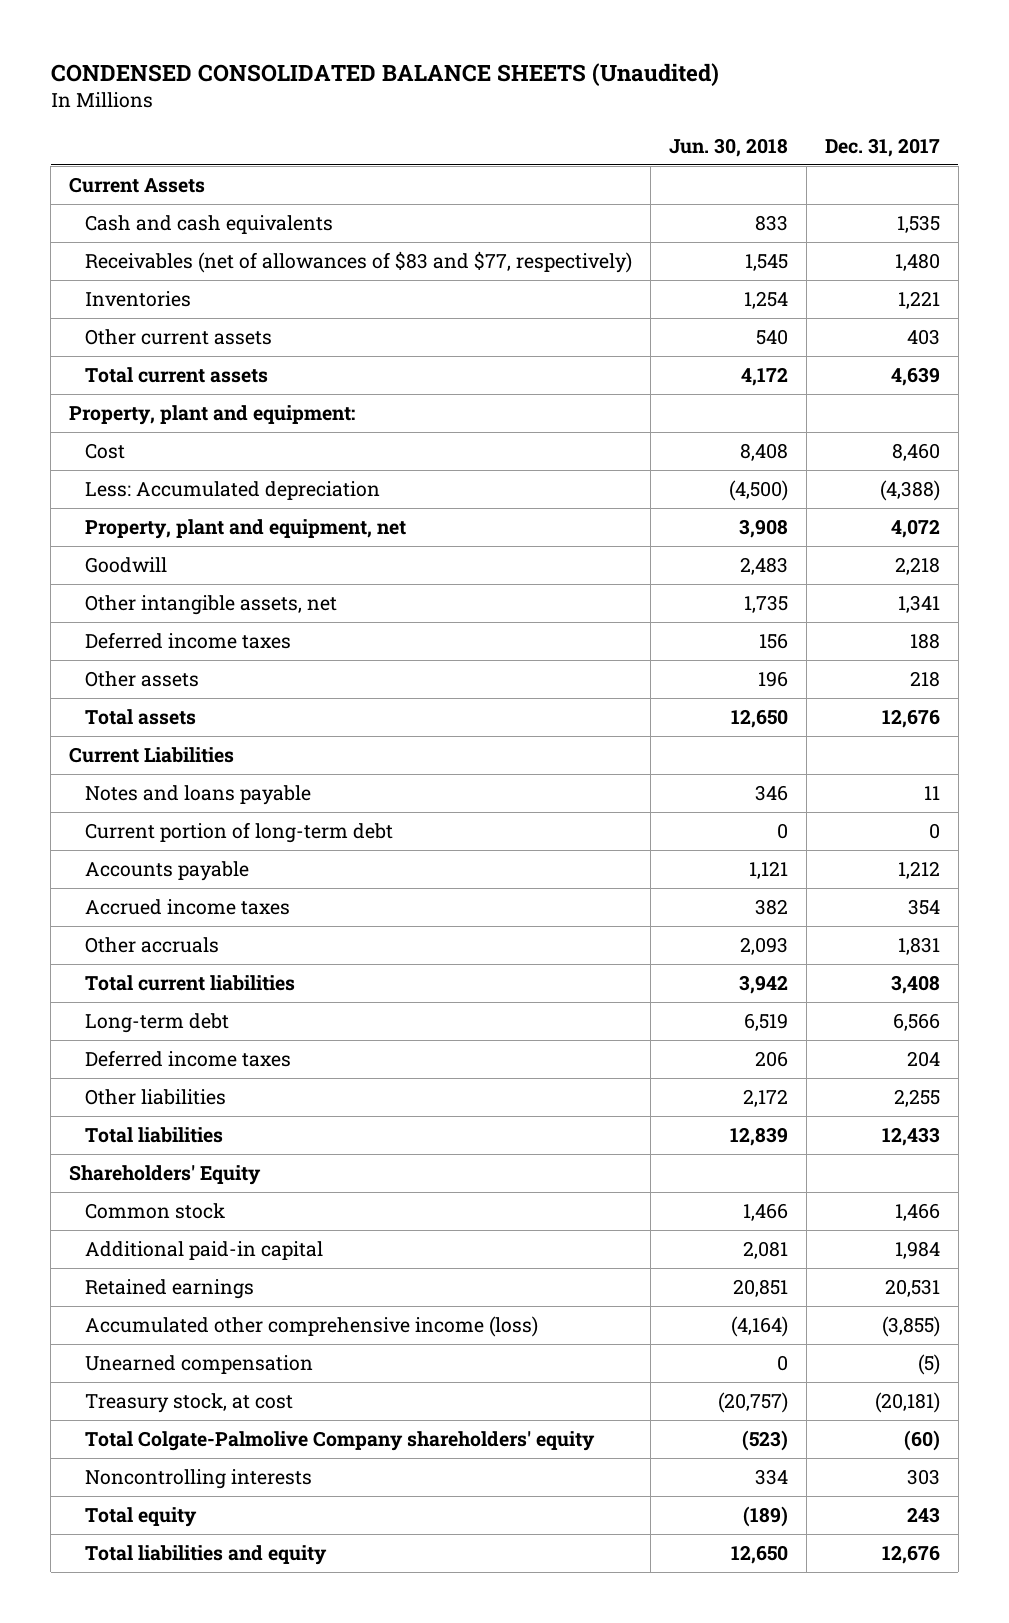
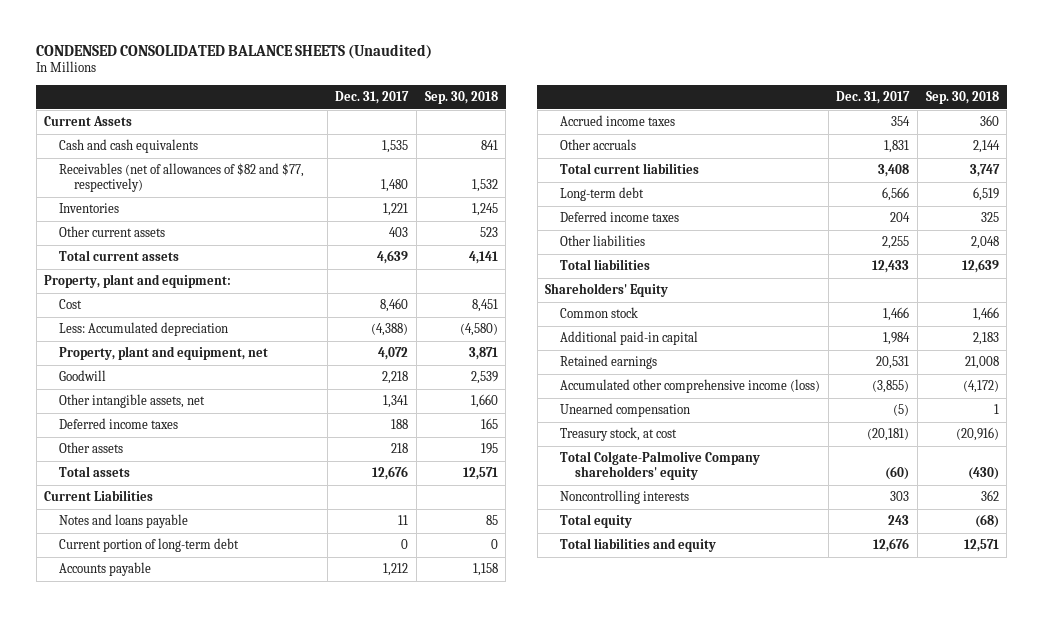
[669,137,789,157] Jun. 30, 2018 -> none
none -> [424,91,498,105] Sep. 30, 2018
[85,251,633,274] Receivables (net of allowances of $83 and $77, respectively) -> [59,163,305,193] Receivables (net of allowances of $82 and $77, respectively)

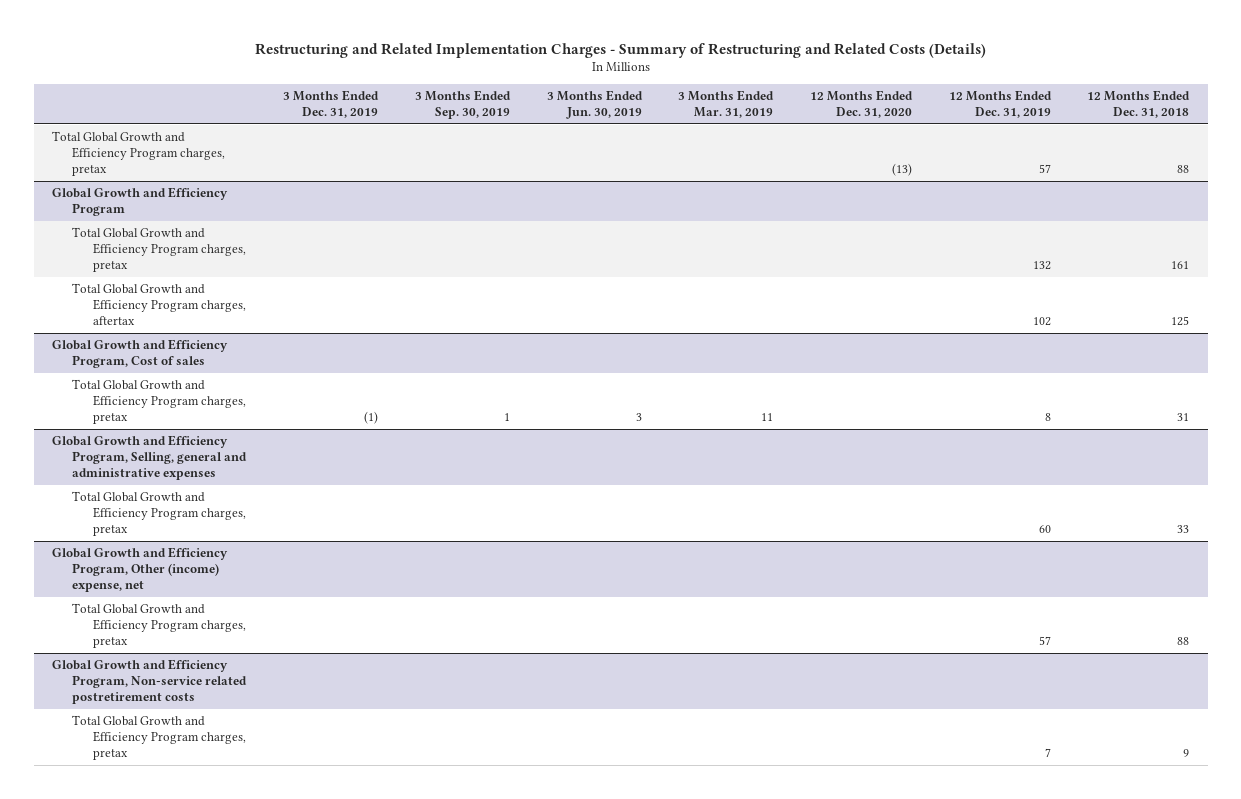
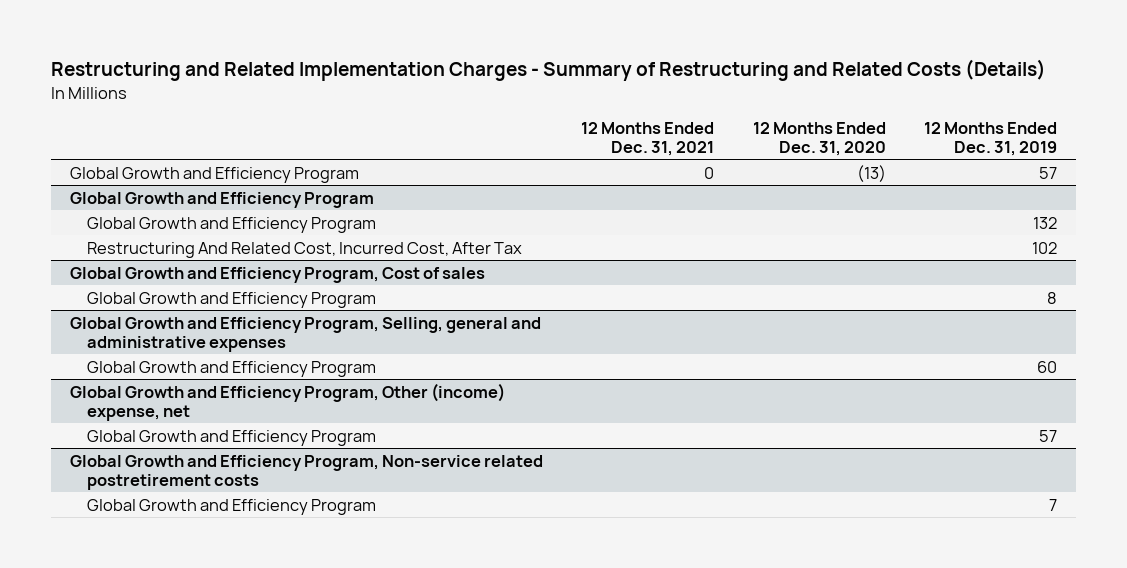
[283,89,380,118] 3 Months Ended Dec. 31, 2019 -> none
[414,89,511,119] 3 Months Ended Sep. 30, 2019 -> none
[546,89,643,119] 3 Months Ended Jun. 30, 2019 -> none
[678,89,775,118] 3 Months Ended Mar. 31, 2019 -> none
[1087,89,1191,118] 12 Months Ended Dec. 31, 2018 -> none
none -> [581,121,715,156] 12 Months Ended Dec. 31, 2021
[51,131,226,177] Total Global Growth and Efficiency Program charges, pretax -> [69,166,359,183] Global Growth and Efficiency Program
[72,227,246,273] Total Global Growth and Efficiency Program charges, pretax -> [87,216,377,233] Global Growth and Efficiency Program
[72,283,246,326] Total Global Growth and Efficiency Program charges, aftertax -> [87,241,523,258] Restructuring And Related Cost, Incurred Cost, After Tax
[72,379,246,425] Total Global Growth and Efficiency Program charges, pretax -> [87,291,377,308] Global Growth and Efficiency Program
[72,491,246,537] Total Global Growth and Efficiency Program charges, pretax -> [87,360,377,377] Global Growth and Efficiency Program
[72,603,246,649] Total Global Growth and Efficiency Program charges, pretax -> [87,429,377,446] Global Growth and Efficiency Program
[72,715,246,761] Total Global Growth and Efficiency Program charges, pretax -> [87,498,377,515] Global Growth and Efficiency Program

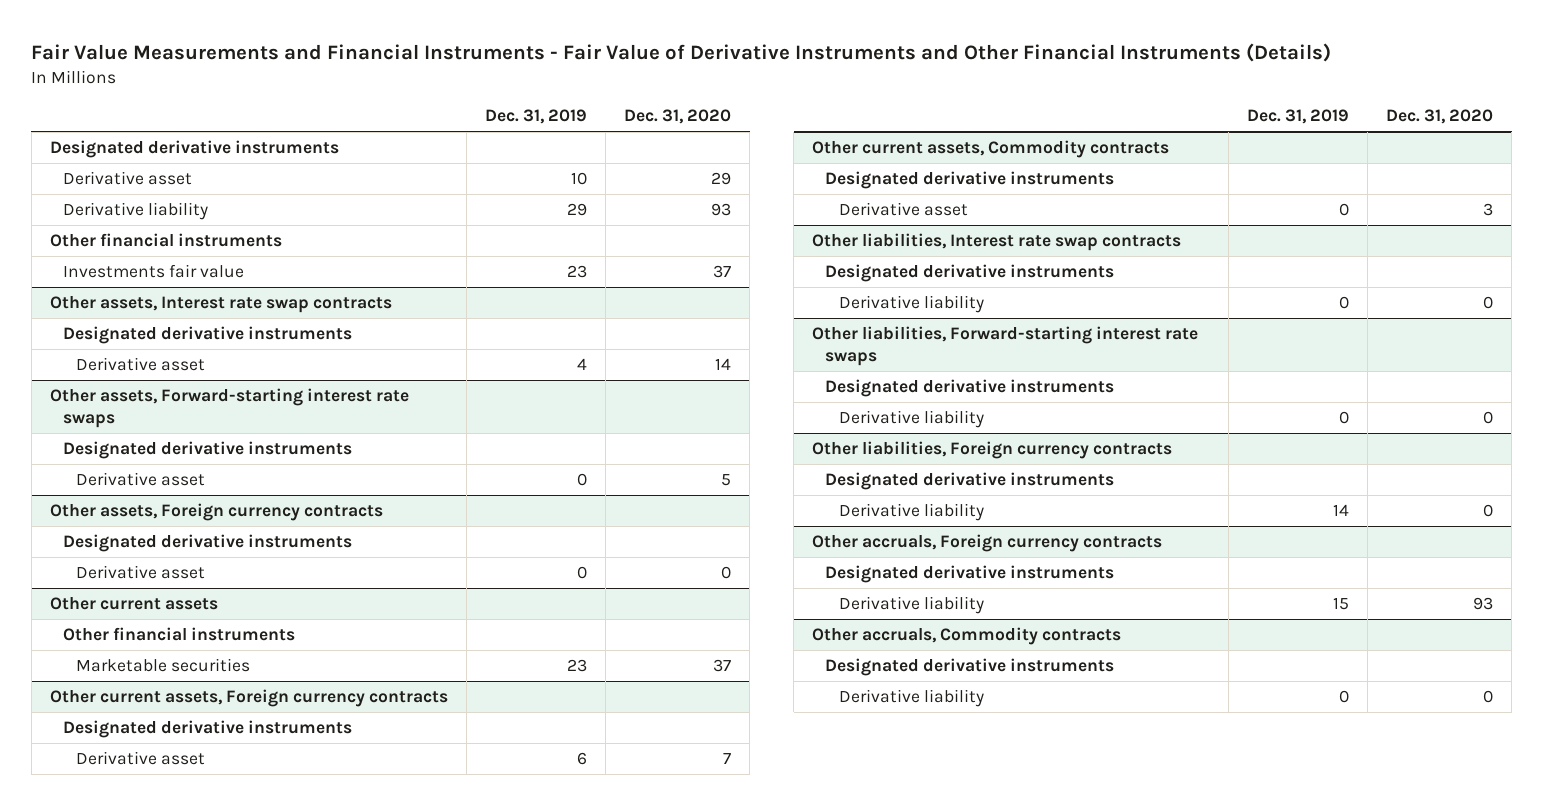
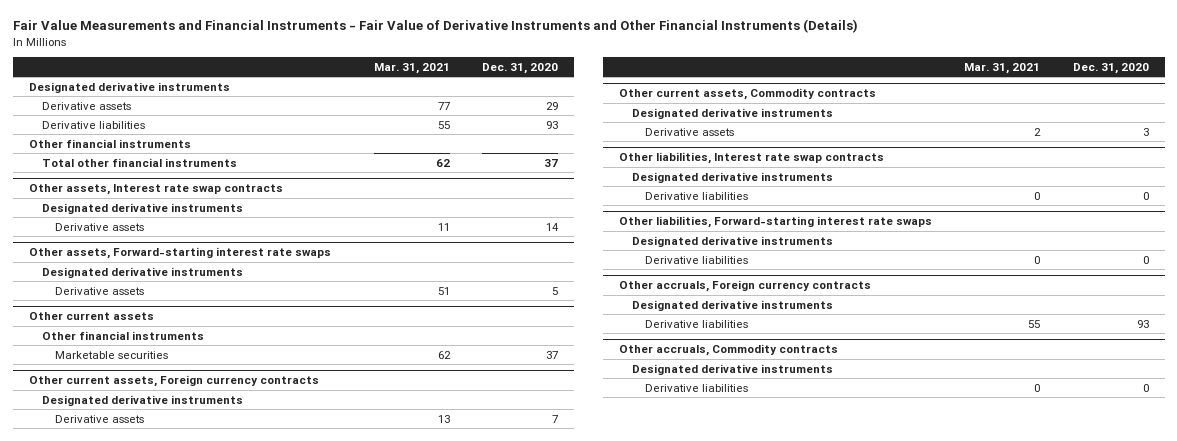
[485,109,588,125] Dec. 31, 2019 -> none
none -> [373,62,450,74] Mar. 31, 2021
[63,171,193,186] Derivative asset -> [41,101,131,110] Derivative assets
[63,202,209,221] Derivative liability -> [41,120,145,129] Derivative liabilities
[63,264,245,279] Investments fair value -> [41,157,237,167] Total other financial instruments
[76,357,206,372] Derivative asset -> [54,222,144,231] Derivative assets
[49,503,383,522] Other assets, Foreign currency contracts -> none
[63,534,353,553] Designated derivative instruments -> none
[76,565,206,580] Derivative asset -> none
[76,472,206,487] Derivative asset -> [54,286,144,295] Derivative assets
[76,751,206,766] Derivative asset -> [54,414,144,423] Derivative assets
[838,202,968,217] Derivative asset -> [645,127,735,136] Derivative assets
[838,295,984,314] Derivative liability -> [645,191,749,200] Derivative liabilities
[812,441,1173,460] Other liabilities, Foreign currency contracts -> none
[825,472,1115,491] Designated derivative instruments -> none
[838,503,984,522] Derivative liability -> none
[838,410,984,429] Derivative liability -> [645,255,749,264] Derivative liabilities
[838,596,984,615] Derivative liability -> [645,319,749,328] Derivative liabilities
[838,689,984,708] Derivative liability -> [645,383,749,392] Derivative liabilities

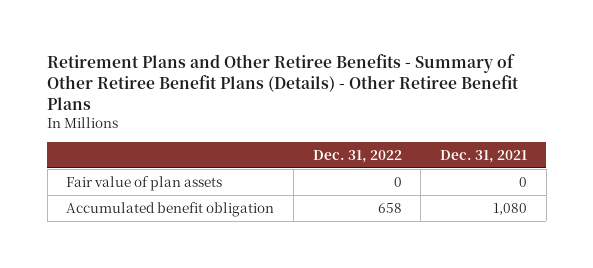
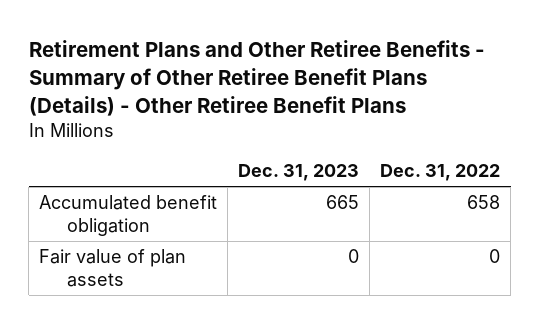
[440,149,528,163] Dec. 31, 2021 -> none
none -> [238,164,360,182] Dec. 31, 2023
[66,175,223,191] Fair value of plan assets -> [39,249,187,288] Fair value of plan assets

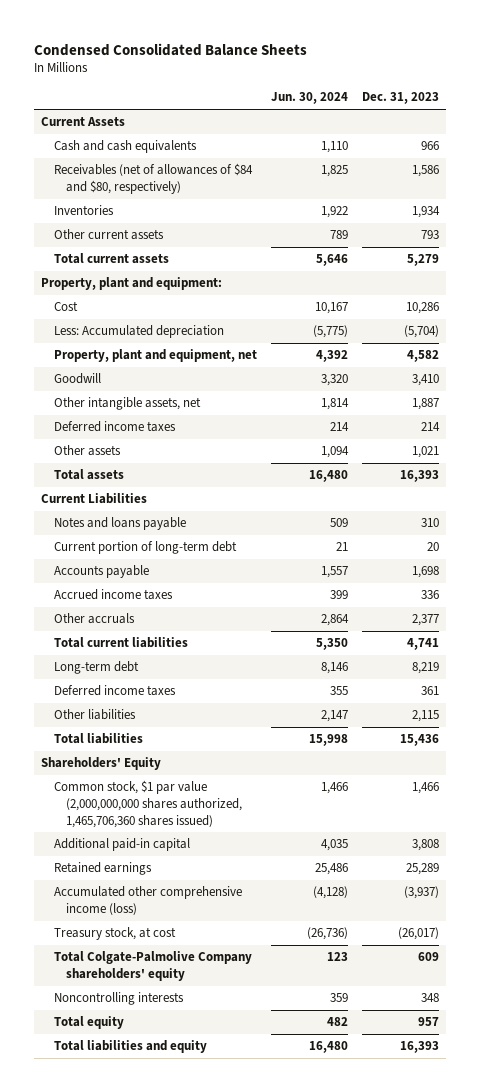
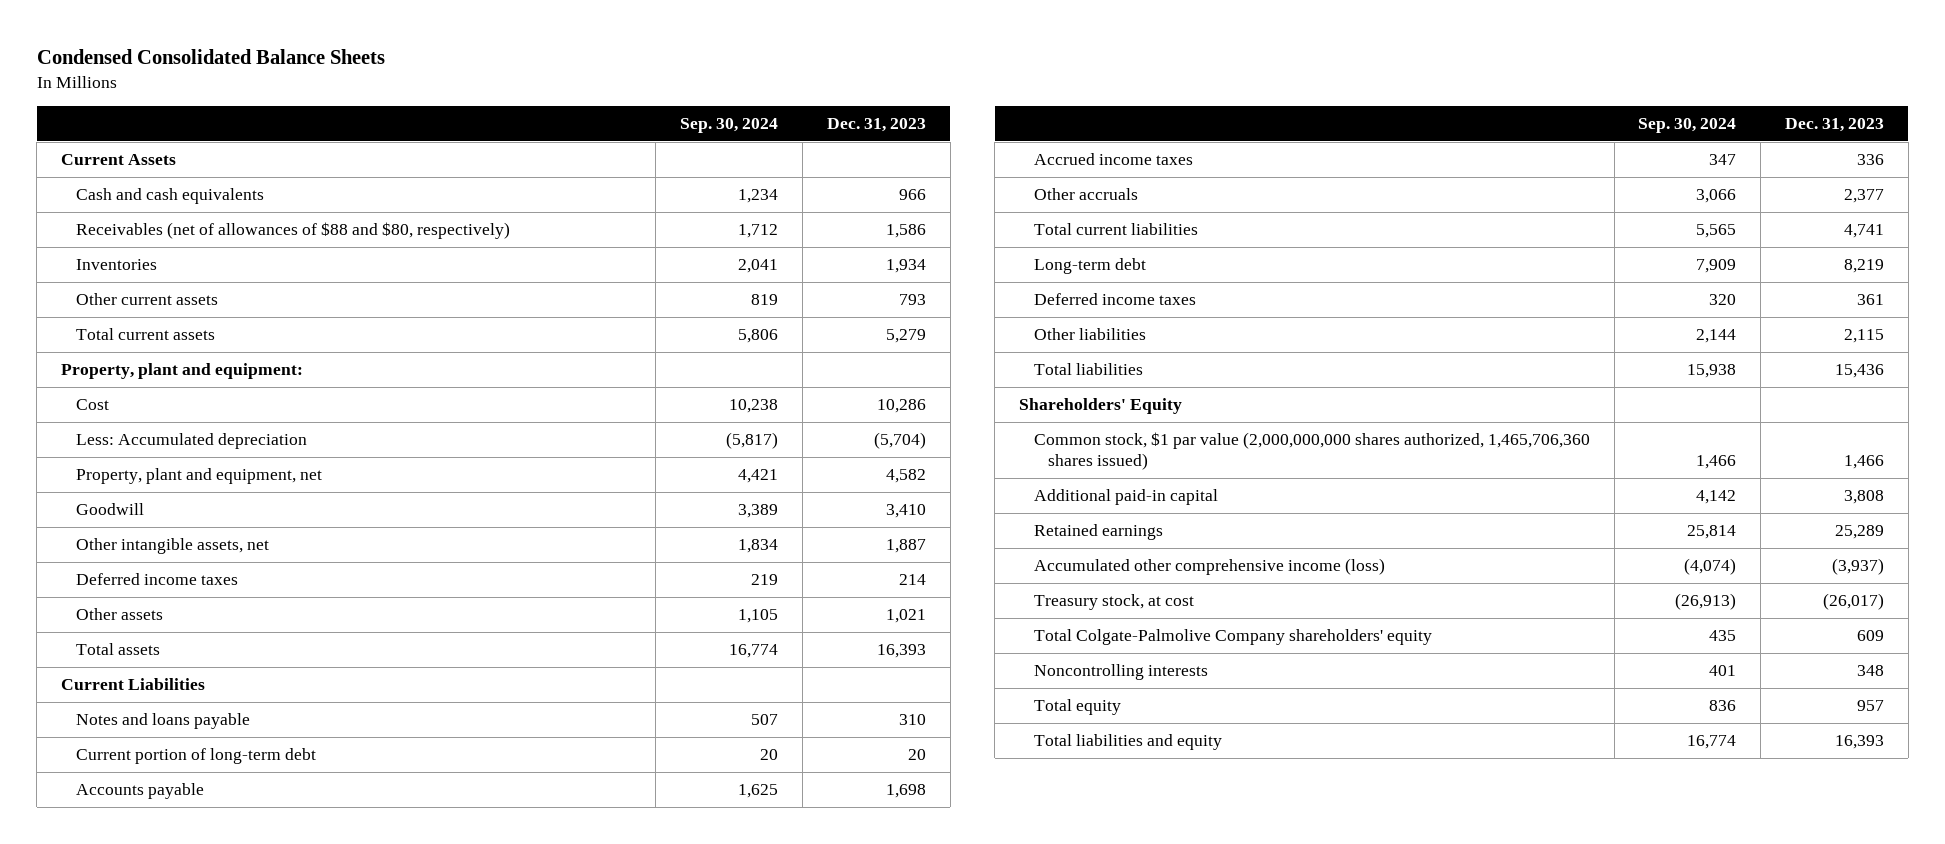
[271,92,349,105] Jun. 30, 2024 -> none
none -> [680,117,779,133] Sep. 30, 2024
[53,163,253,194] Receivables (net of allowances of $84 and $80, respectively) -> [75,222,510,240] Receivables (net of allowances of $88 and $80, respectively)

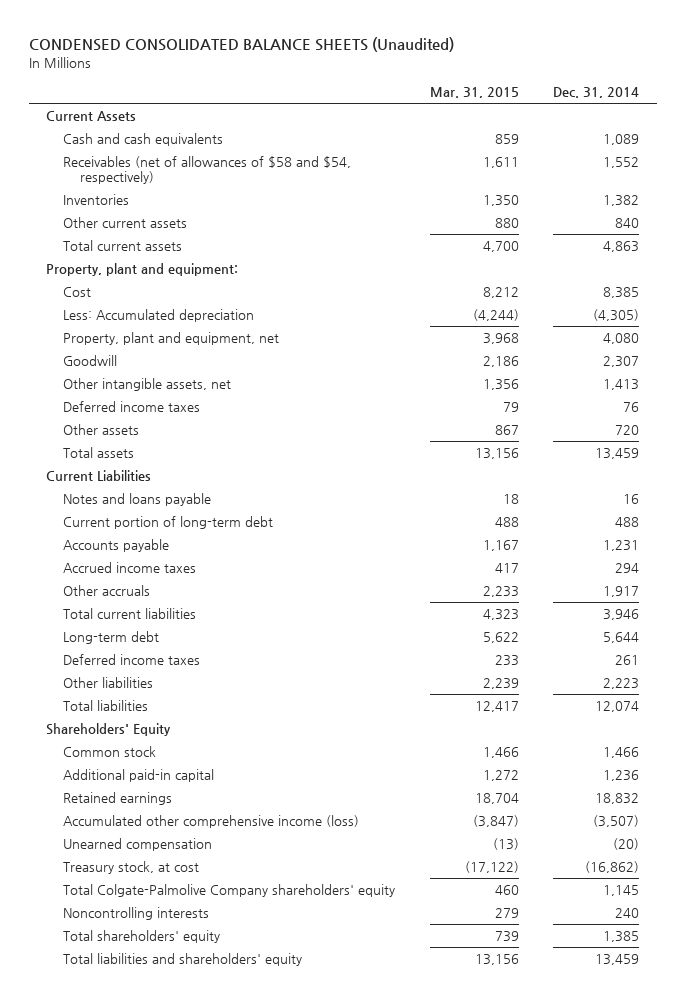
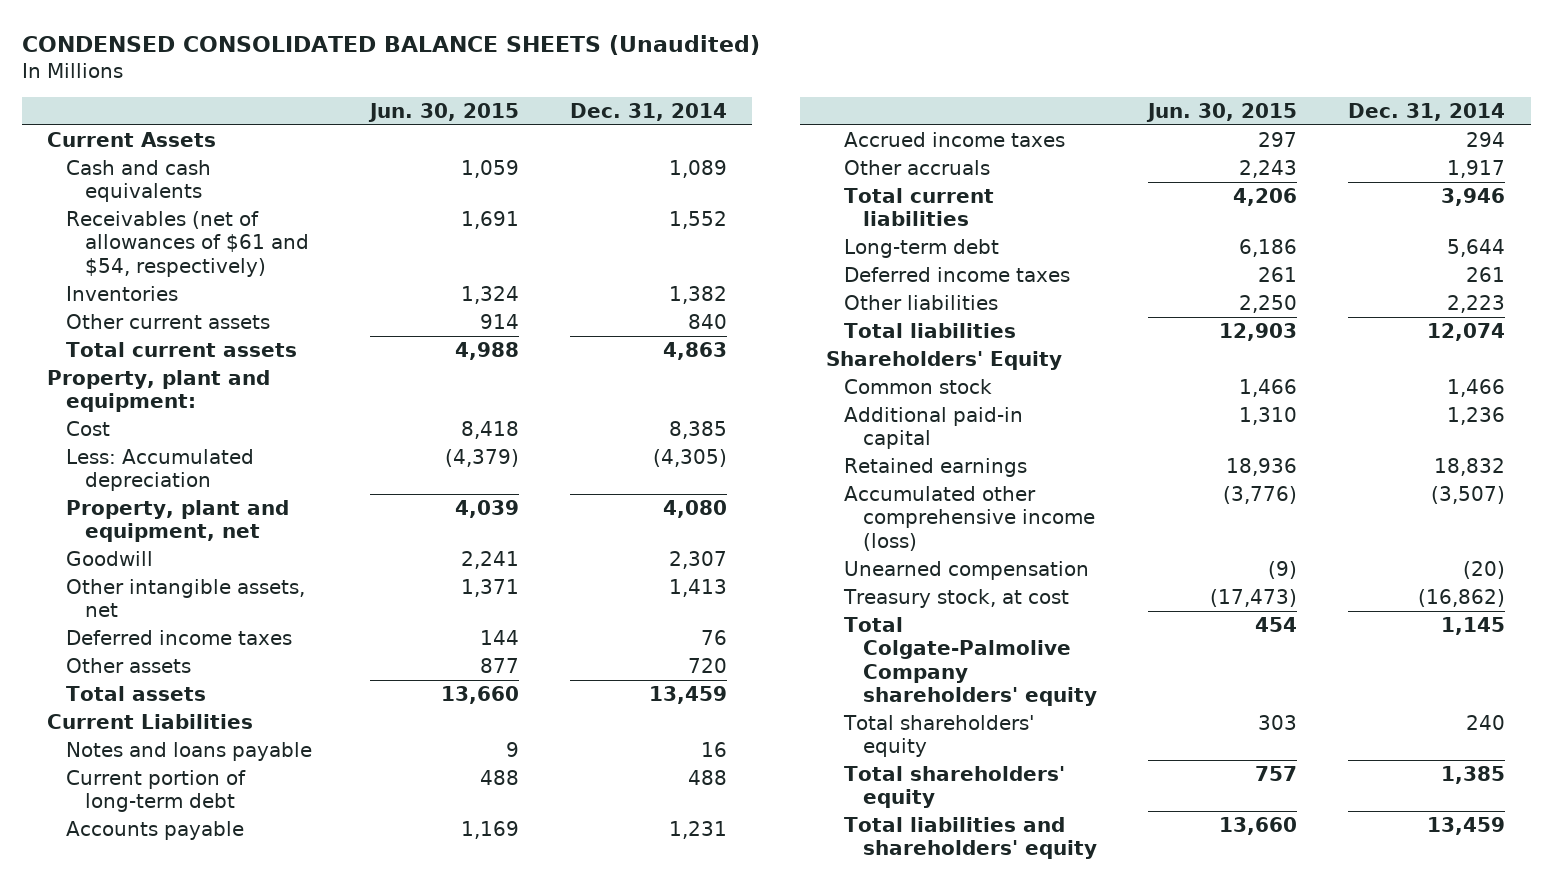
[429,87,519,99] Mar. 31, 2015 -> none
none -> [367,102,519,122] Jun. 30, 2015
[62,156,351,185] Receivables (net of allowances of $58 and $54, respectively) -> [65,211,309,277] Receivables (net of allowances of $61 and $54, respectively)
[62,907,209,921] Noncontrolling interests -> [843,715,1036,758] Total shareholders' equity

